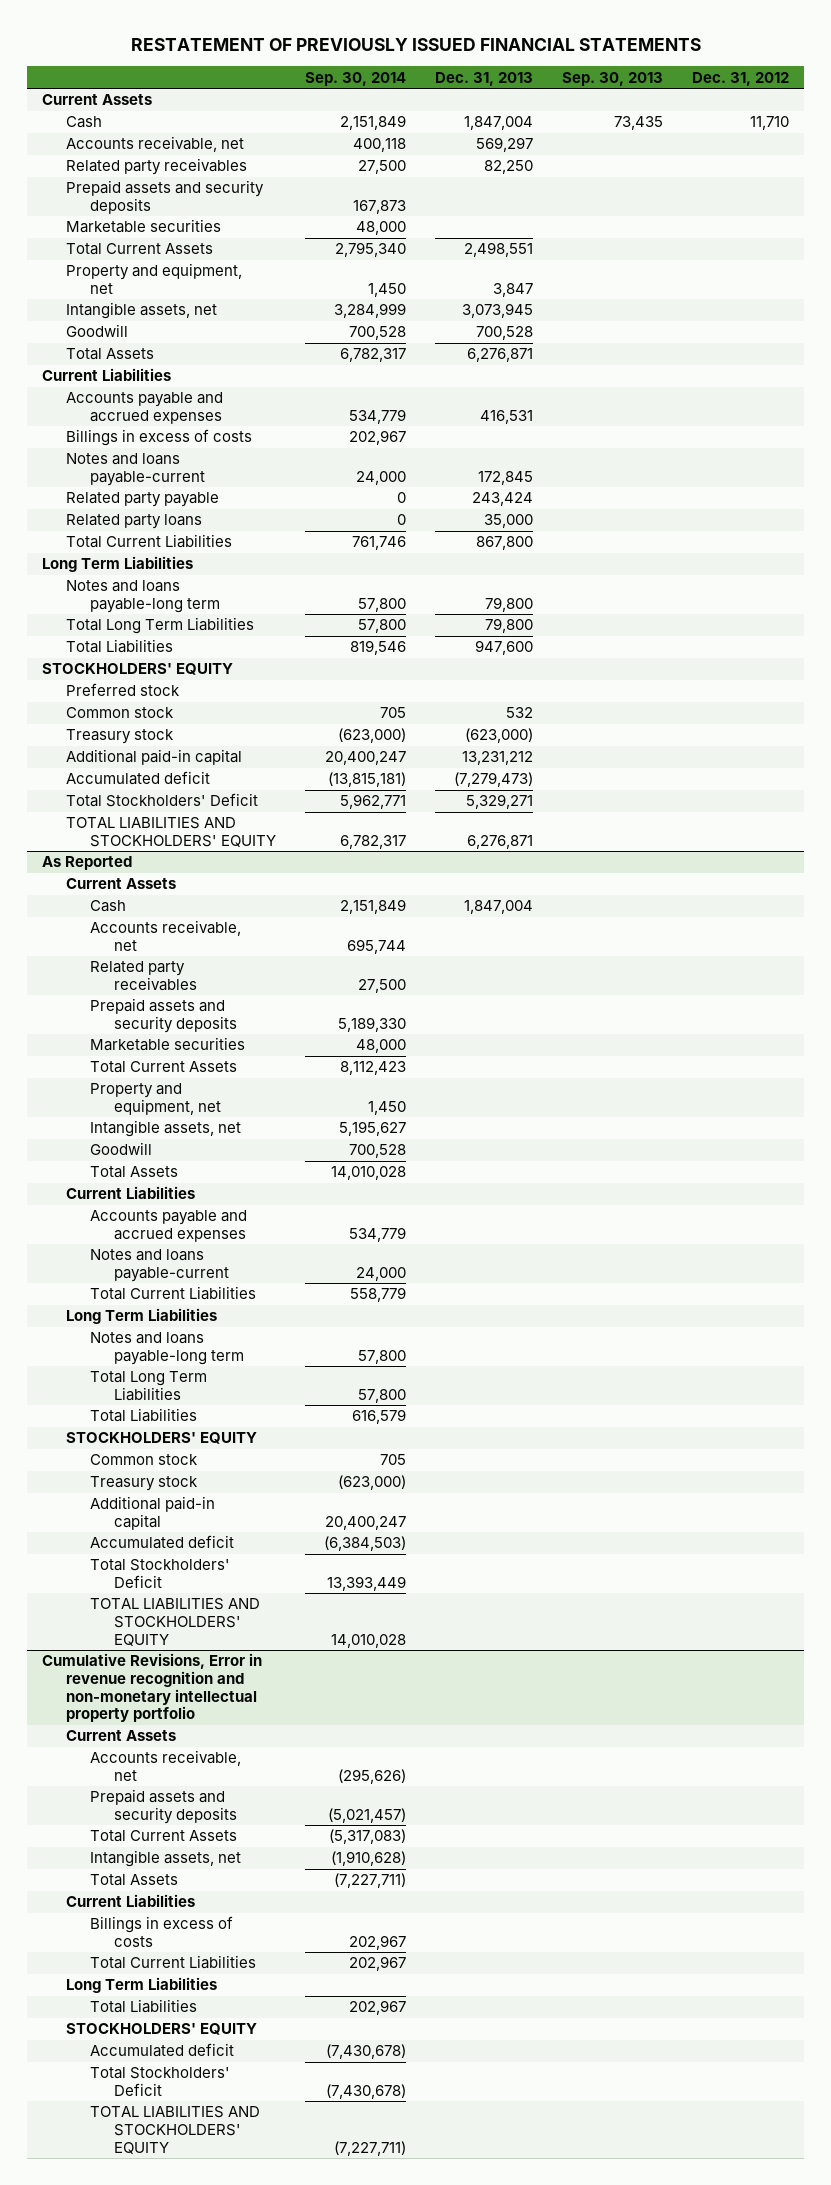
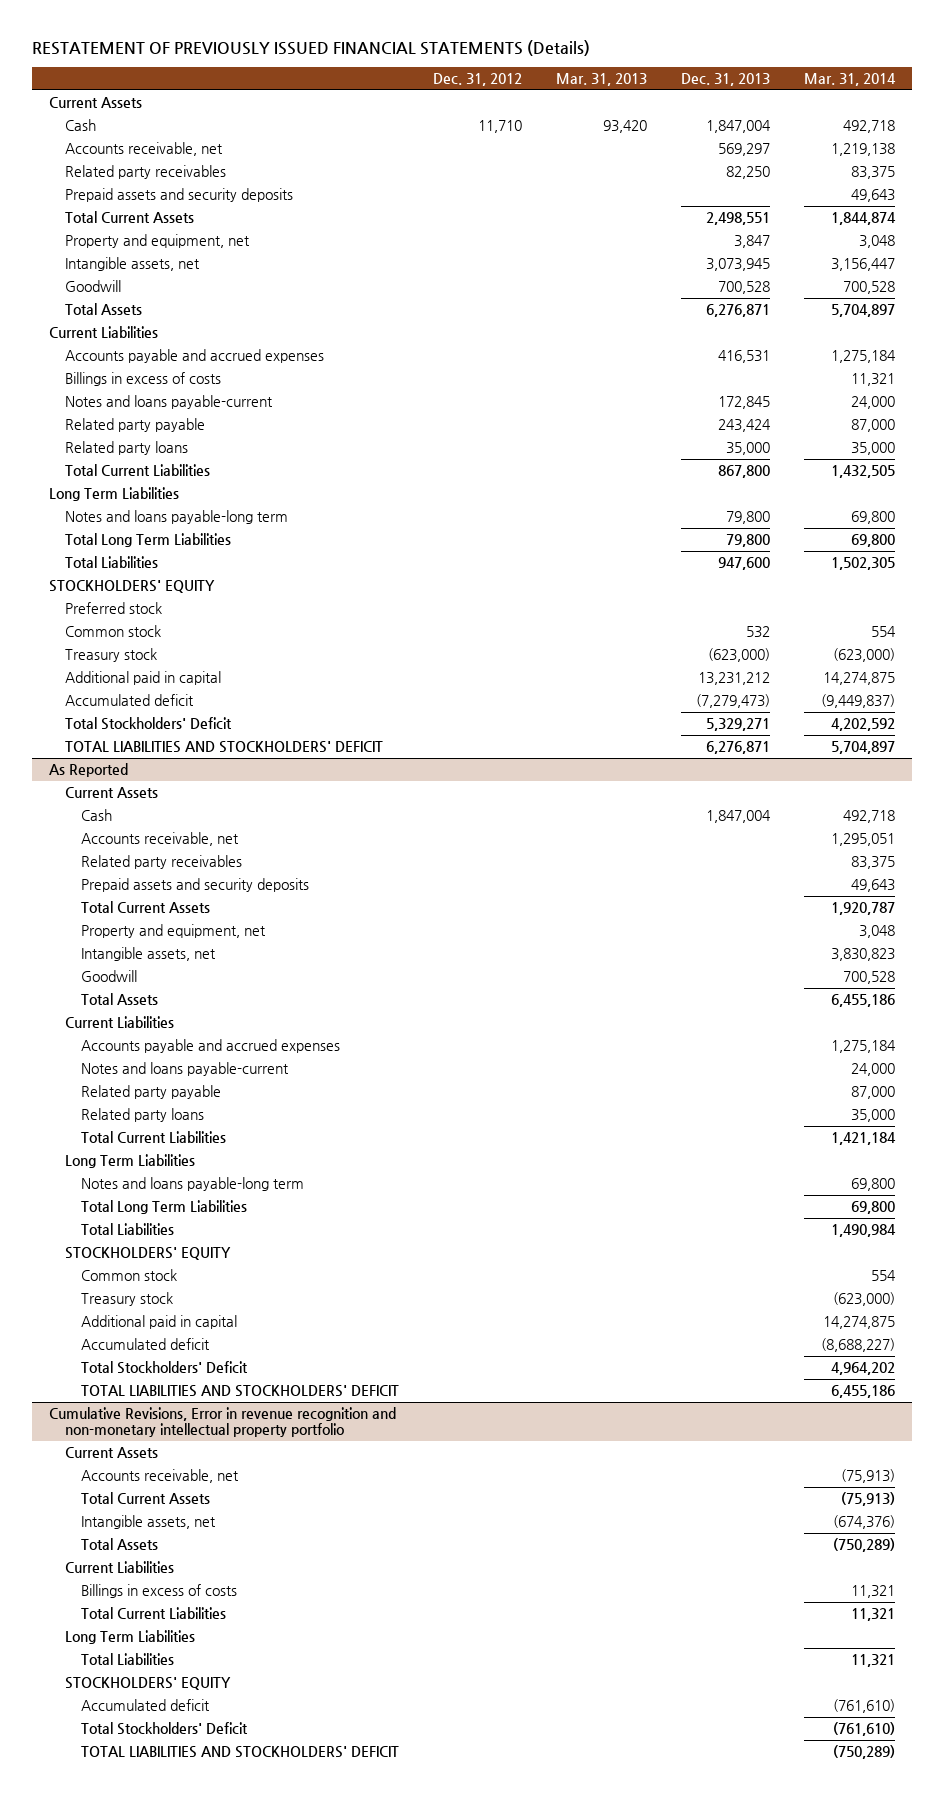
[130,37,701,51] RESTATEMENT OF PREVIOUSLY ISSUED FINANCIAL STATEMENTS -> [31,40,590,57] RESTATEMENT OF PREVIOUSLY ISSUED FINANCIAL STATEMENTS (Details)
[304,71,406,86] Sep. 30, 2014 -> none
[562,71,664,86] Sep. 30, 2013 -> none
none -> [555,73,647,87] Mar. 31, 2013
none -> [804,73,897,87] Mar. 31, 2014
[65,219,221,234] Marketable securities -> none
[65,749,242,766] Additional paid-in capital -> [64,671,221,686] Additional paid in capital
[65,817,276,848] TOTAL LIABILITIES AND STOCKHOLDERS' EQUITY -> [64,741,383,754] TOTAL LIABILITIES AND STOCKHOLDERS' DEFICIT
[89,1037,245,1052] Marketable securities -> none
none -> [80,1085,221,1100] Related party payable
none -> [80,1108,204,1123] Related party loans
[89,1496,215,1531] Additional paid-in capital -> [80,1315,237,1330] Additional paid in capital
[89,1598,260,1646] TOTAL LIABILITIES AND STOCKHOLDERS' EQUITY -> [80,1385,399,1398] TOTAL LIABILITIES AND STOCKHOLDERS' DEFICIT
[89,1789,237,1825] Prepaid assets and security deposits -> none
[89,2106,260,2154] TOTAL LIABILITIES AND STOCKHOLDERS' EQUITY -> [80,1746,399,1759] TOTAL LIABILITIES AND STOCKHOLDERS' DEFICIT

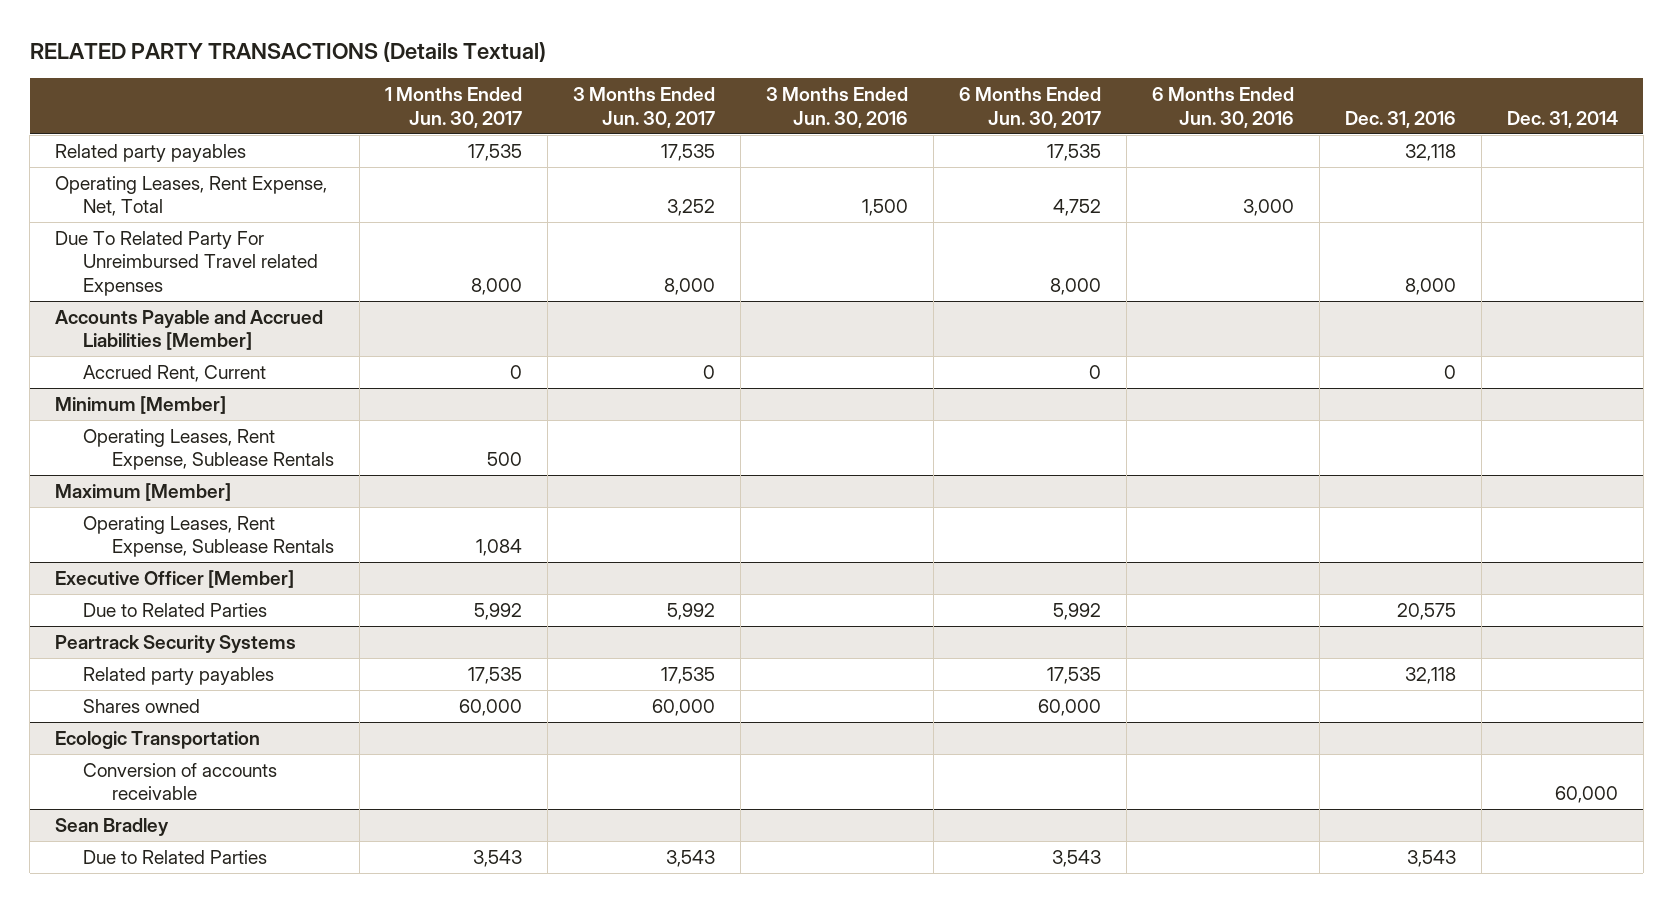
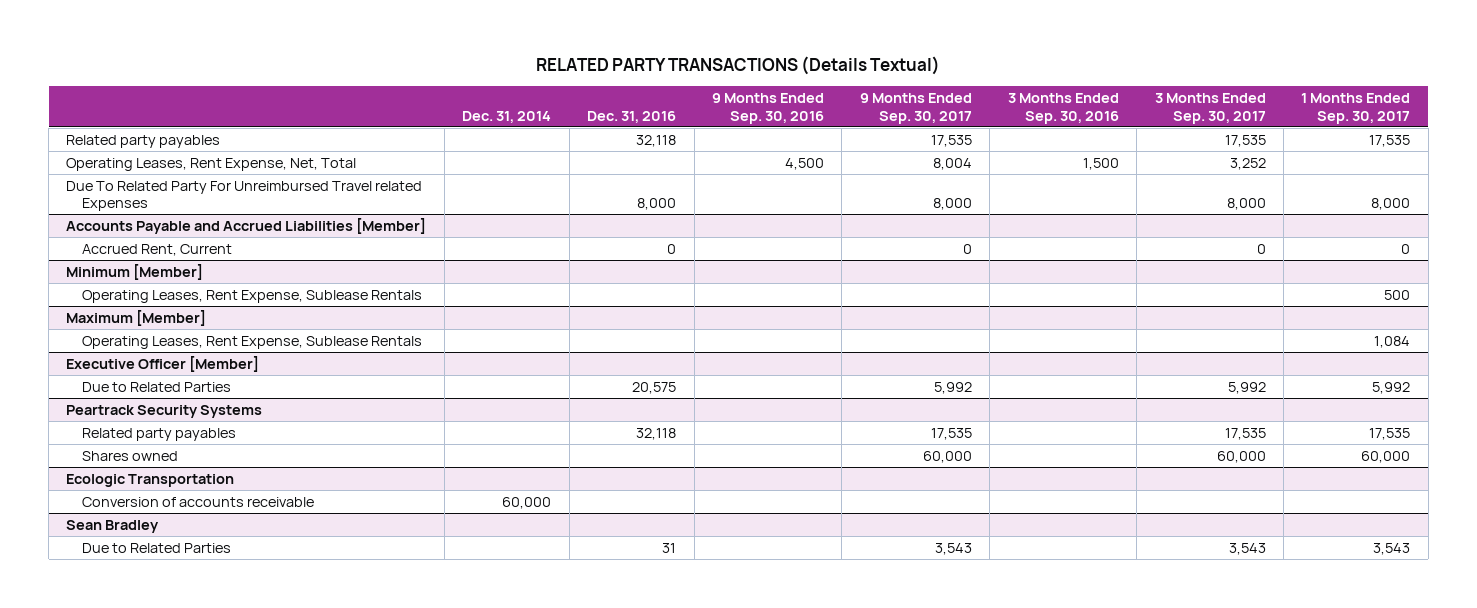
[384,87,522,128] 1 Months Ended Jun. 30, 2017 -> none
[572,87,715,128] 3 Months Ended Jun. 30, 2017 -> none
[765,87,908,128] 3 Months Ended Jun. 30, 2016 -> none
[958,87,1101,128] 6 Months Ended Jun. 30, 2017 -> none
[1151,87,1294,128] 6 Months Ended Jun. 30, 2016 -> none
none -> [712,92,825,124] 9 Months Ended Sep. 30, 2016
none -> [859,92,972,124] 9 Months Ended Sep. 30, 2017
none -> [1007,92,1119,124] 3 Months Ended Sep. 30, 2016
none -> [1154,92,1266,124] 3 Months Ended Sep. 30, 2017
none -> [1301,92,1411,124] 1 Months Ended Sep. 30, 2017
[1406,849,1456,867] 3,543 -> [662,542,677,553] 31

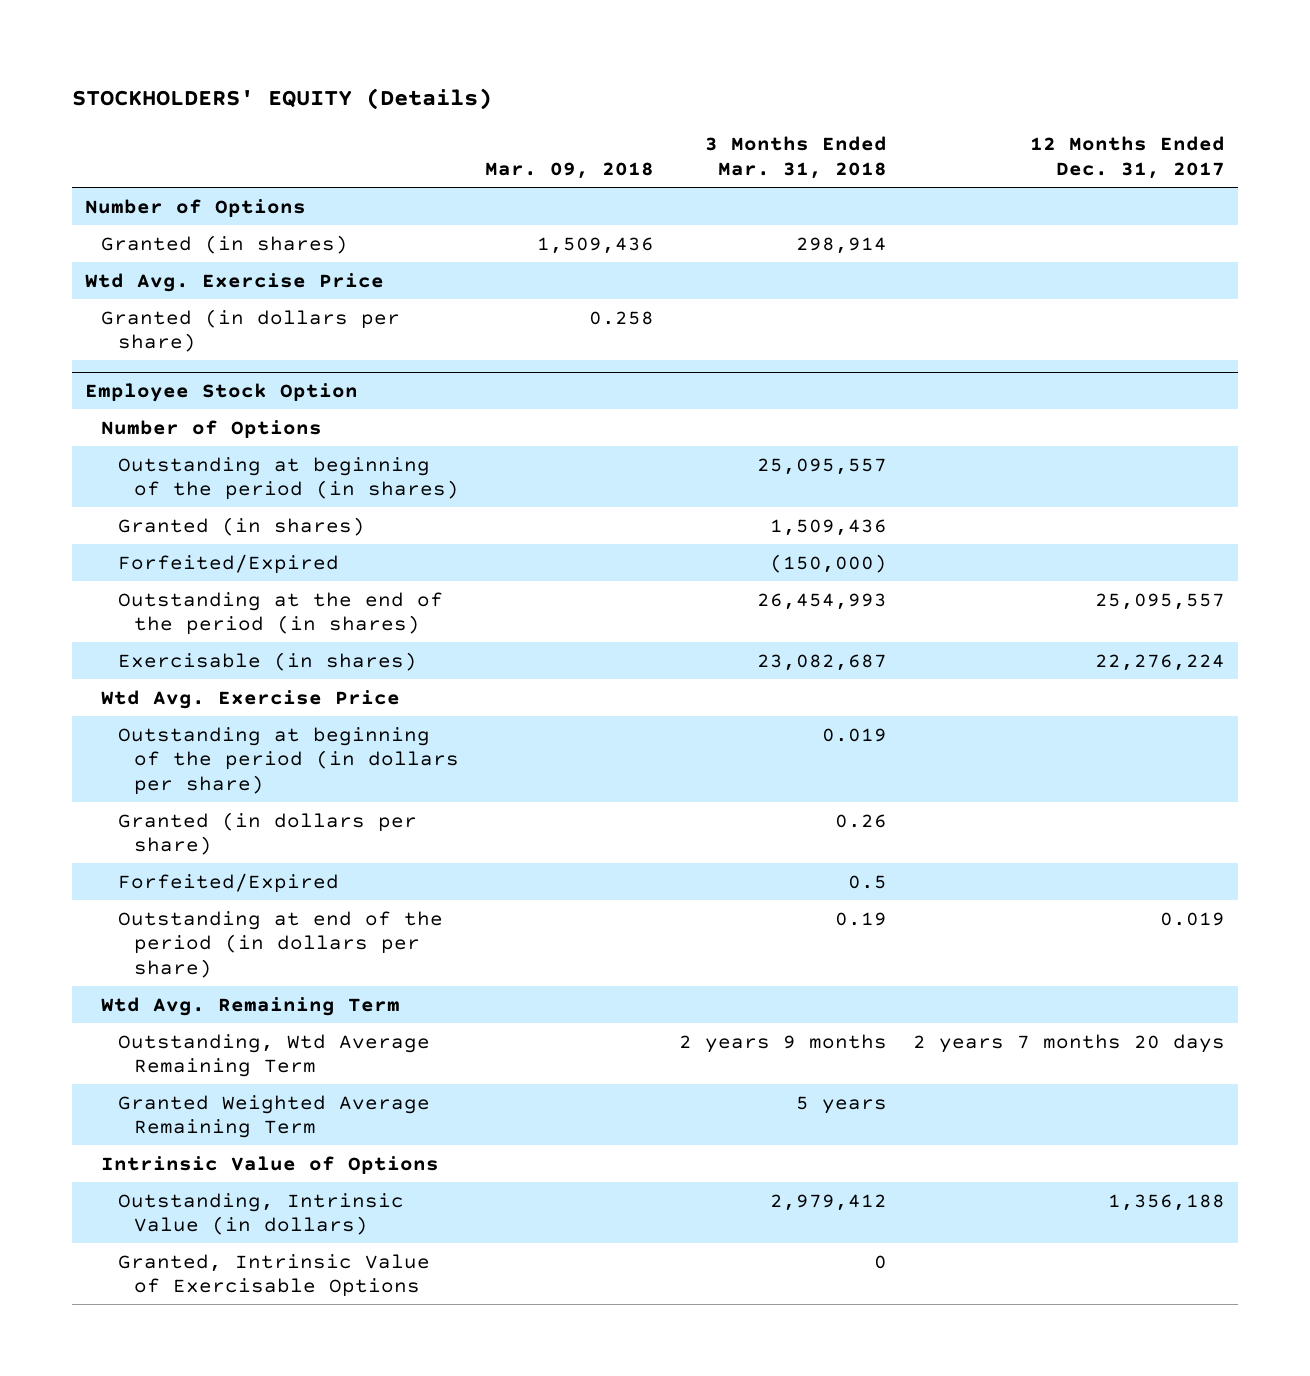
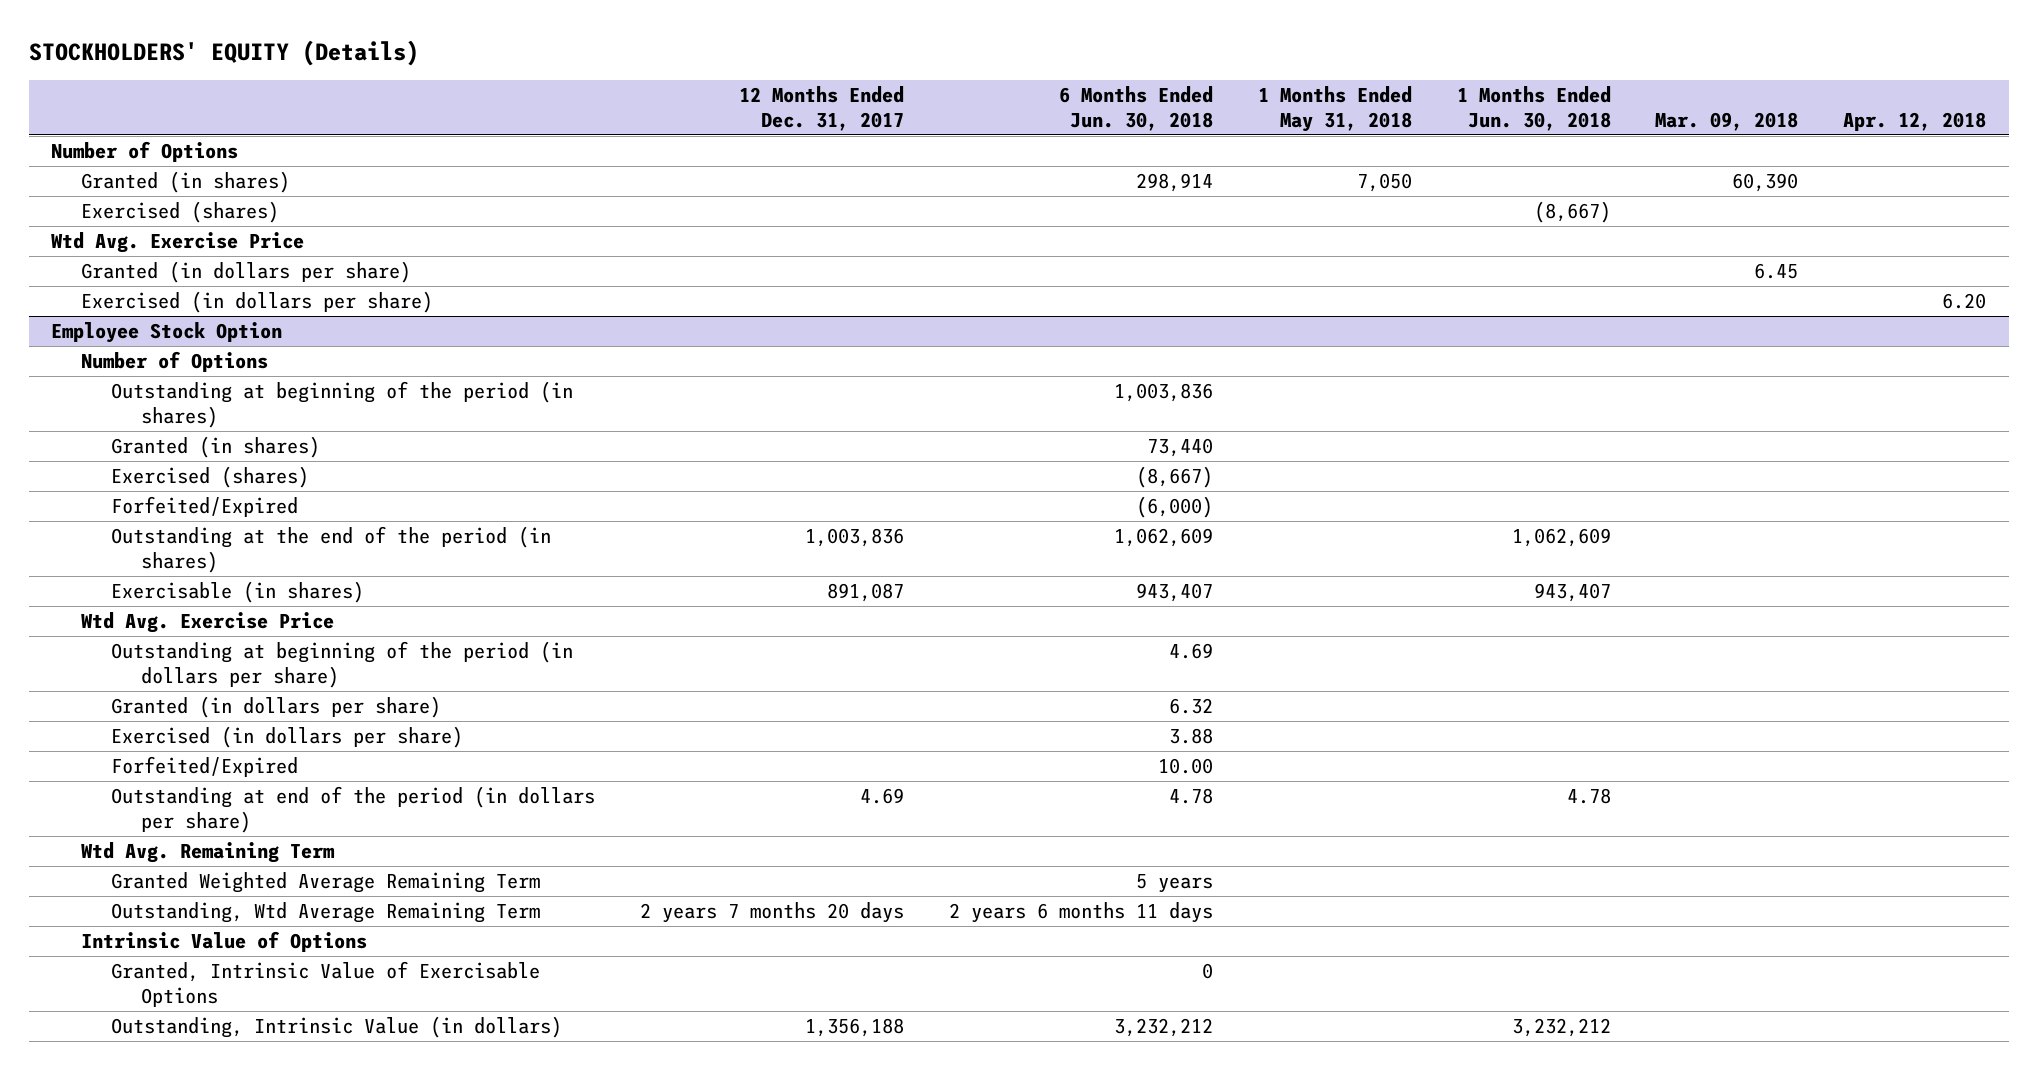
[705,136,888,179] 3 Months Ended Mar. 31, 2018 -> none
none -> [1058,86,1213,131] 6 Months Ended Jun. 30, 2018
none -> [1257,86,1412,132] 1 Months Ended May 31, 2018
none -> [1456,86,1611,131] 1 Months Ended Jun. 30, 2018
none -> [1843,111,1987,131] Apr. 12, 2018
[536,236,654,254] 1,509,436 -> [1732,172,1799,192] 60,390
none -> [81,200,280,223] Exercised (shares)
[588,310,654,325] 0.258 -> [1754,262,1799,279] 6.45
none -> [81,290,434,313] Exercised (in dollars per share)
none -> [111,465,310,488] Exercised (shares)
[1095,592,1226,610] 25,095,557 -> [804,527,904,547] 1,003,836
[1095,653,1226,671] 22,276,224 -> [826,582,904,602] 891,087
none -> [111,725,464,748] Exercised (in dollars per share)
[1160,911,1226,926] 0.019 -> [859,787,904,804] 4.69
[117,1033,430,1078] Outstanding, Wtd Average Remaining Term -> [111,901,541,923] Outstanding, Wtd Average Remaining Term
[117,1192,404,1236] Outstanding, Intrinsic Value (in dollars) -> [111,1015,563,1038] Outstanding, Intrinsic Value (in dollars)

